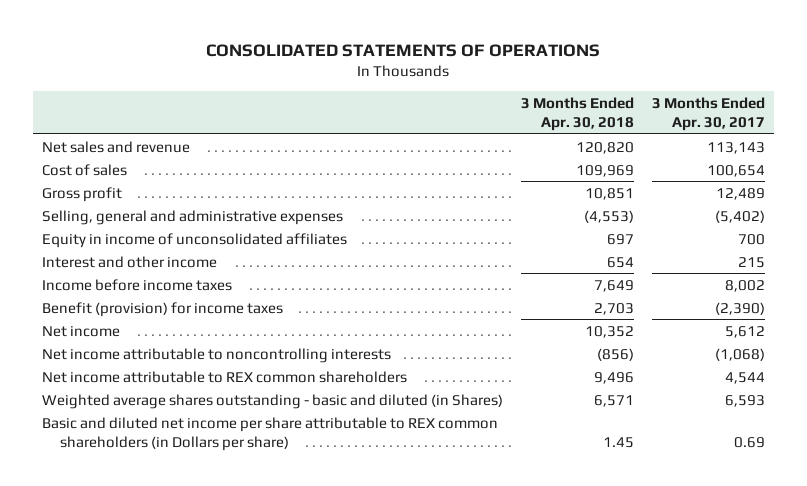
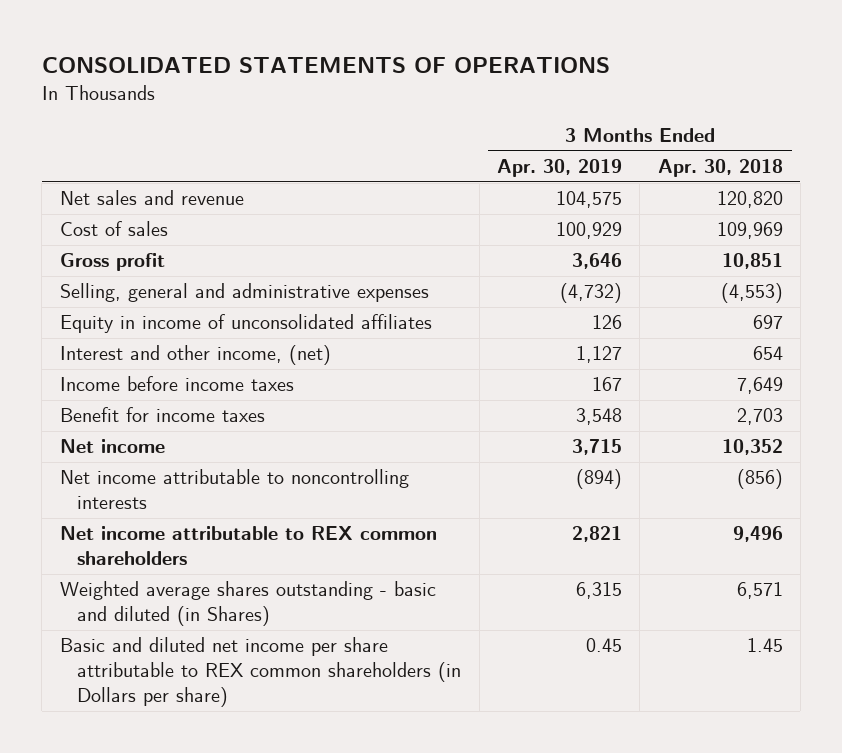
[651,96,765,131] 3 Months Ended Apr. 30, 2017 -> none
none -> [497,159,623,178] Apr. 30, 2019
[41,255,217,268] Interest and other income -> [59,345,331,366] Interest and other income, (net)
[41,301,283,317] Benefit (provision) for income taxes -> [59,407,265,423] Benefit for income taxes

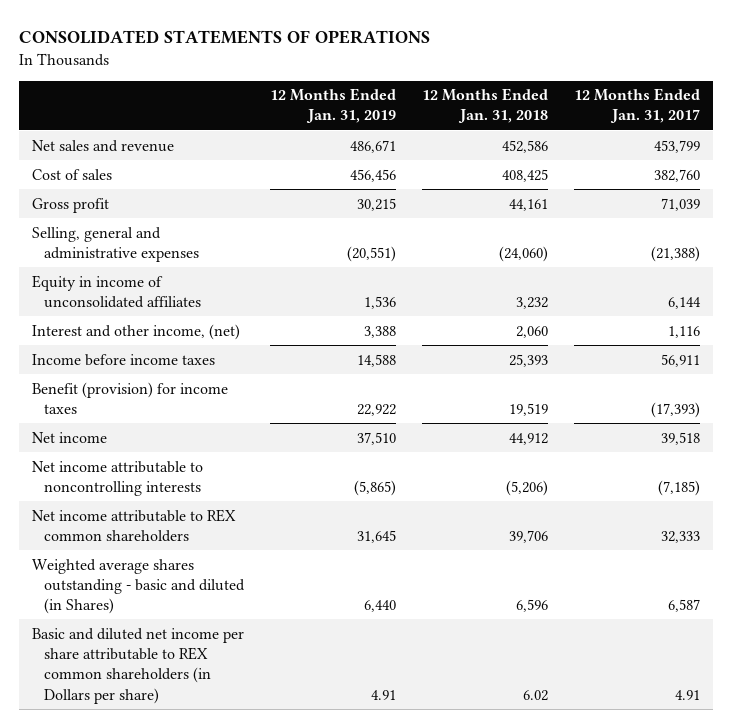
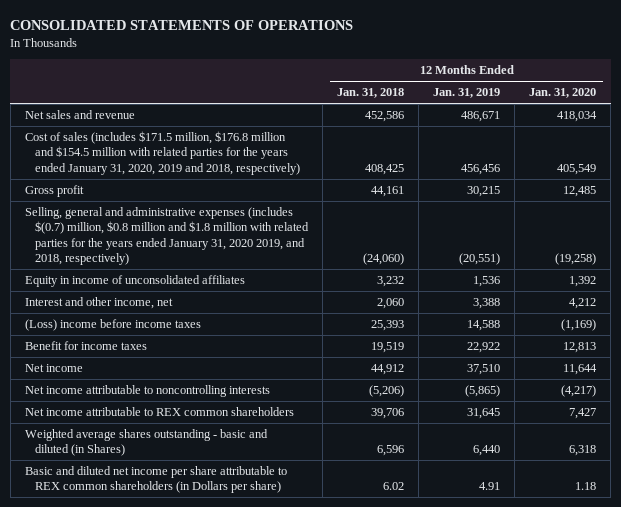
[573,88,700,124] 12 Months Ended Jan. 31, 2017 -> none
none -> [529,88,597,99] Jan. 31, 2020
[31,168,112,180] Cost of sales -> [25,131,300,175] Cost of sales (includes $171.5 million, $176.8 million and $154.5 million with related parties for the years ended January 31, 2020, 2019 and 2018, respectively)
[31,226,200,262] Selling, general and administrative expenses -> [25,207,309,265] Selling, general and administrative expenses (includes $(0.7) million, $0.8 million and $1.8 million with related parties for the years ended January 31, 2020 2019, and 2018, respectively)
[31,323,240,340] Interest and other income, (net) -> [25,297,174,310] Interest and other income, net
[31,353,215,366] Income before income taxes -> [25,319,202,332] (Loss) income before income taxes
[31,381,228,414] Benefit (provision) for income taxes -> [25,341,148,351] Benefit for income taxes

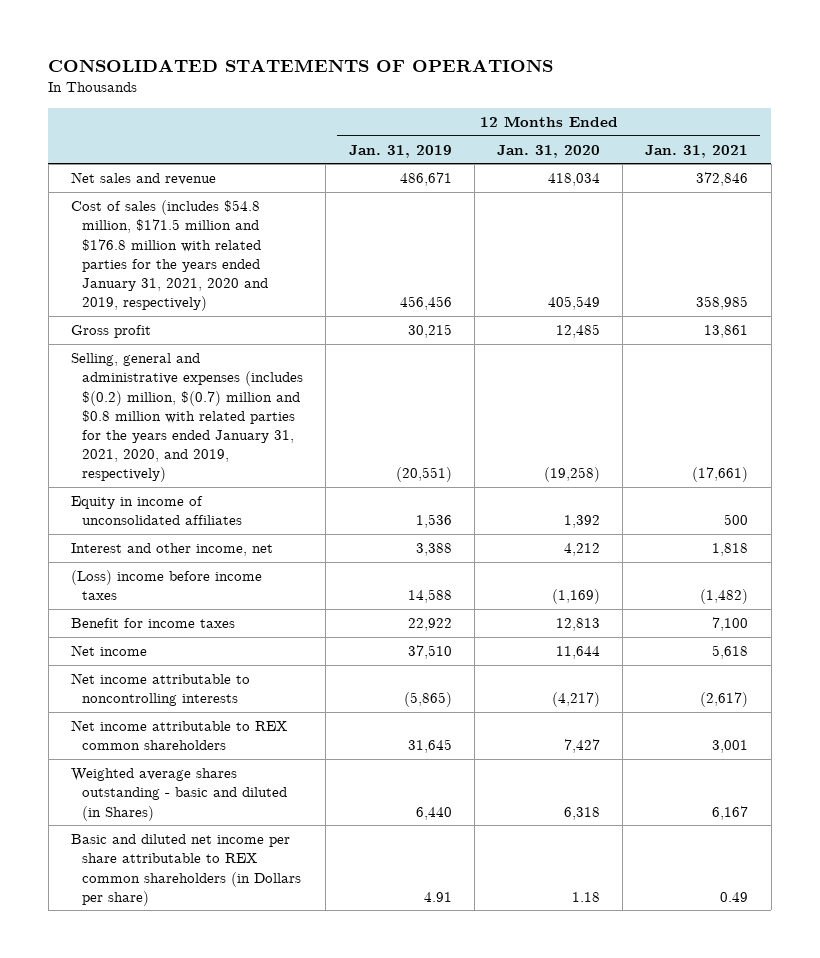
[336,88,404,99] Jan. 31, 2018 -> none
none -> [645,144,749,158] Jan. 31, 2021
[25,131,300,175] Cost of sales (includes $171.5 million, $176.8 million and $154.5 million with related parties for the years ended January 31, 2020, 2019 and 2018, respectively) -> [71,200,269,312] Cost of sales (includes $54.8 million, $171.5 million and $176.8 million with related parties for the years ended January 31, 2021, 2020 and 2019, respectively)
[25,207,309,265] Selling, general and administrative expenses (includes $(0.7) million, $0.8 million and $1.8 million with related parties for the years ended January 31, 2020 2019, and 2018, respectively) -> [71,353,304,483] Selling, general and administrative expenses (includes $(0.2) million, $(0.7) million and $0.8 million with related parties for the years ended January 31, 2021, 2020, and 2019, respectively)

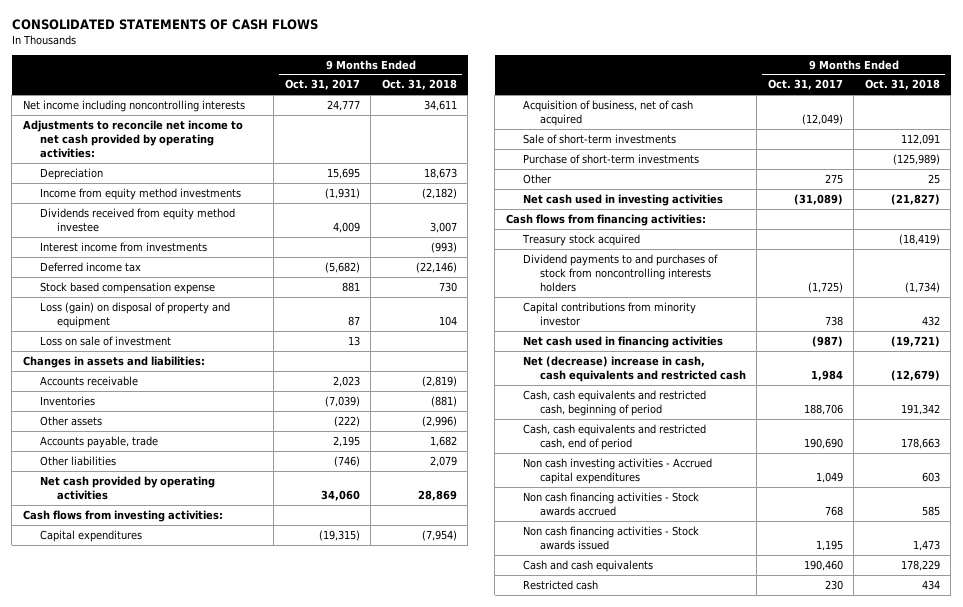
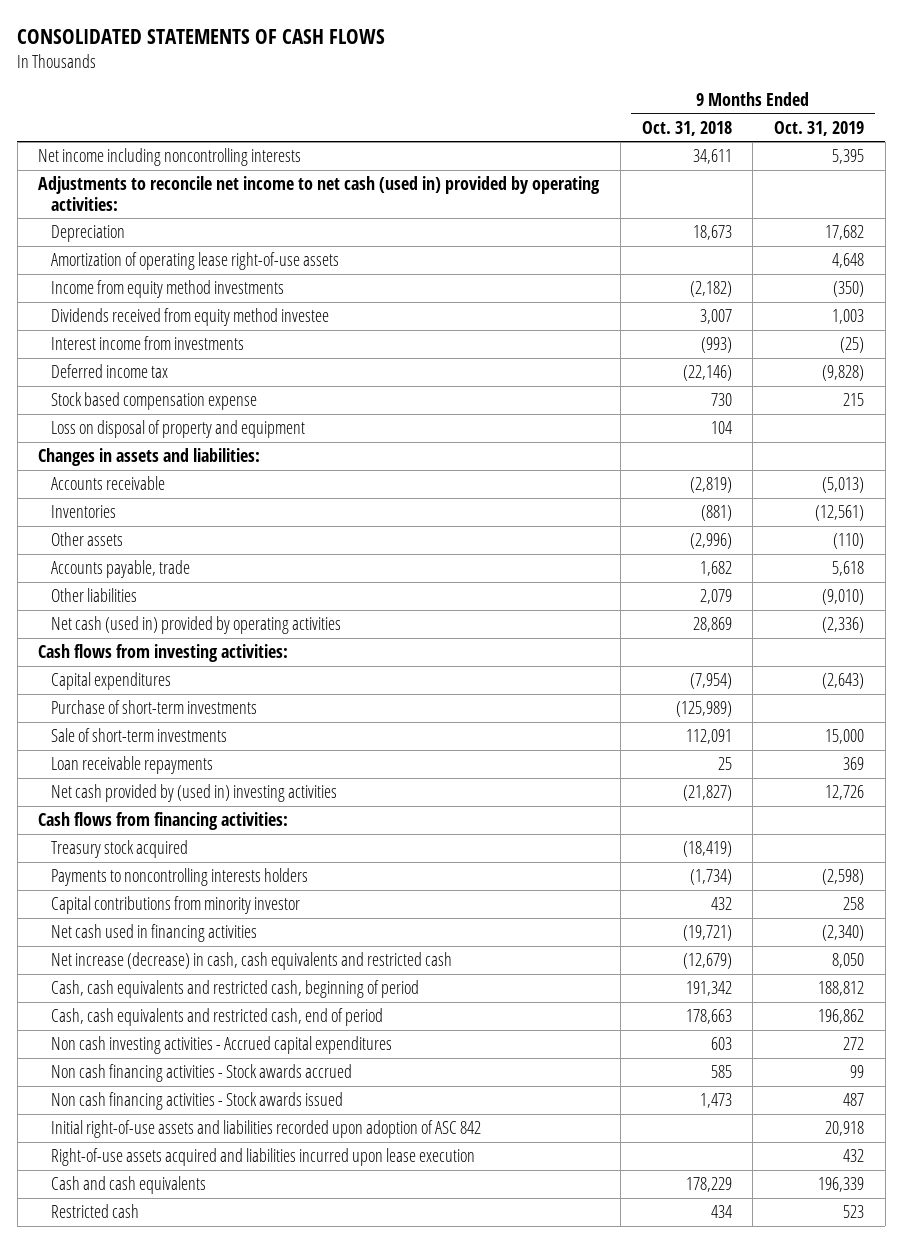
[284,79,360,91] Oct. 31, 2017 -> none
none -> [774,120,865,136] Oct. 31, 2019
[22,119,243,159] Adjustments to reconcile net income to net cash provided by operating activities: -> [38,176,601,211] Adjustments to reconcile net income to net cash (used in) provided by operating activities:
none -> [51,252,340,271] Amortization of operating lease right-of-use assets
[39,335,171,346] Loss on sale of investment -> none
[39,301,230,329] Loss (gain) on disposal of property and equipment -> [51,420,306,439] Loss on disposal of property and equipment
[39,475,215,501] Net cash provided by operating activities -> [51,616,342,635] Net cash (used in) provided by operating activities
[522,99,693,127] Acquisition of business, net of cash acquired -> none
[522,173,552,184] Other -> none
[522,133,676,144] Sale of short-term investments -> [51,728,228,743] Sale of short-term investments
none -> [51,756,214,775] Loan receivable repayments
[522,193,723,206] Net cash used in investing activities -> [51,784,338,803] Net cash provided by (used in) investing activities
[522,253,718,293] Dividend payments to and purchases of stock from noncontrolling interests holders -> [51,868,309,887] Payments to noncontrolling interests holders
[522,355,746,383] Net (decrease) increase in cash, cash equivalents and restricted cash -> [51,952,453,971] Net increase (decrease) in cash, cash equivalents and restricted cash
none -> [51,1120,482,1139] Initial right-of-use assets and liabilities recorded upon adoption of ASC 842
none -> [51,1148,476,1167] Right-of-use assets acquired and liabilities incurred upon lease execution

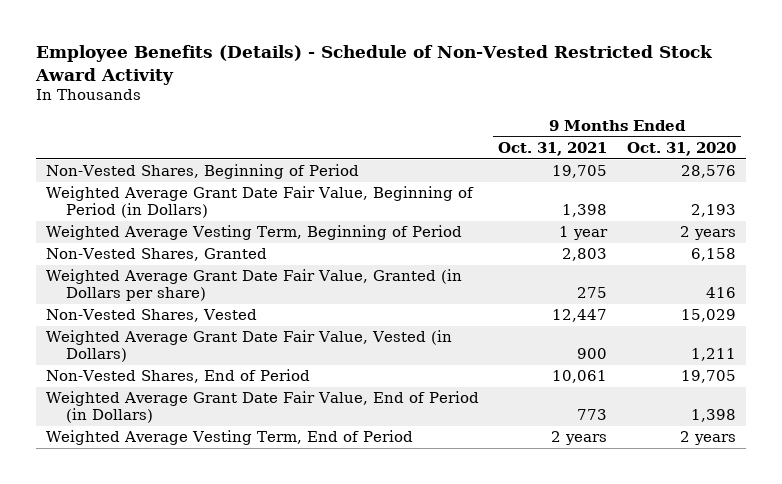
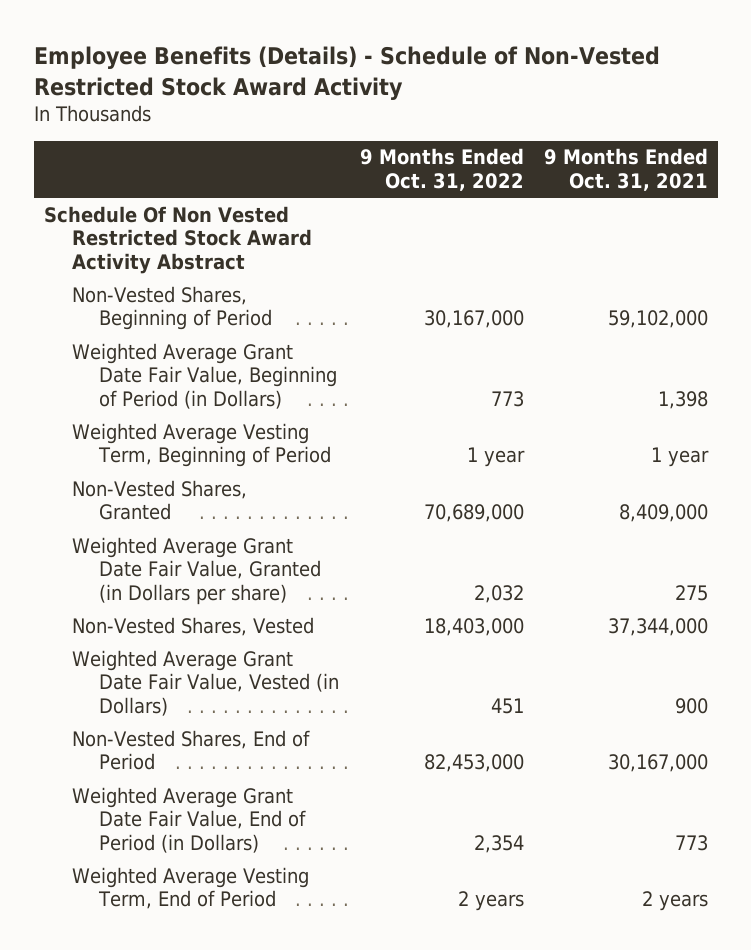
[626,142,736,157] Oct. 31, 2020 -> none
none -> [359,148,524,191] 9 Months Ended Oct. 31, 2022
none -> [43,205,312,274] Schedule Of Non Vested Restricted Stock Award Activity Abstract
[552,165,608,179] 19,705 -> [607,310,708,329] 59,102,000
[562,248,608,262] 2,803 -> [618,504,708,523] 8,409,000
[552,309,608,323] 12,447 -> [607,617,708,636] 37,344,000
[552,370,608,384] 10,061 -> [607,754,708,773] 30,167,000

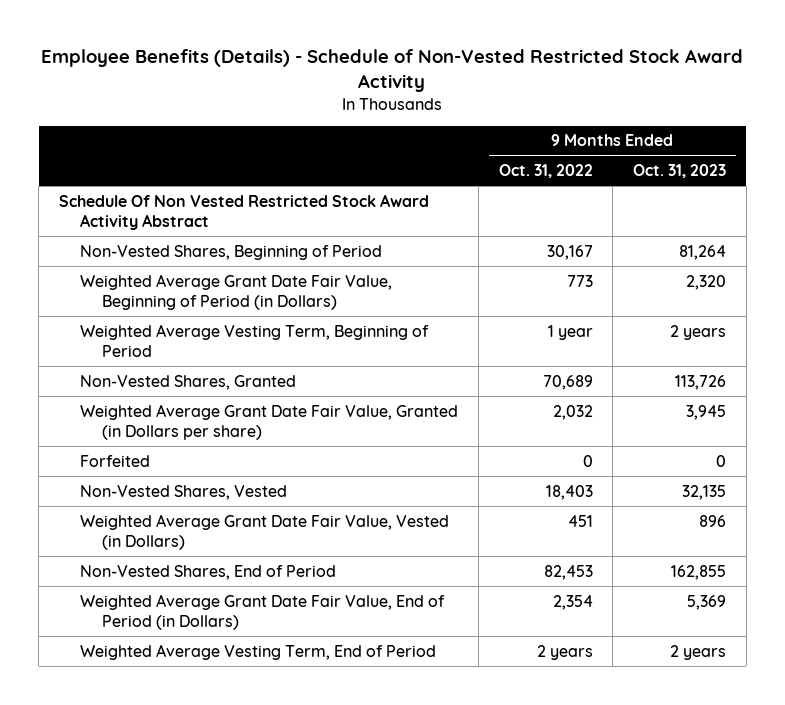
[543,148,708,191] 9 Months Ended Oct. 31, 2021 -> none
none -> [633,164,727,179] Oct. 31, 2023
[423,310,524,329] 30,167,000 -> [546,244,593,260] 30,167
[423,504,524,523] 70,689,000 -> [542,374,593,390] 70,689
none -> [80,454,151,467] Forfeited
[423,617,524,636] 18,403,000 -> [545,484,593,500] 18,403
[423,754,524,773] 82,453,000 -> [543,564,593,580] 82,453

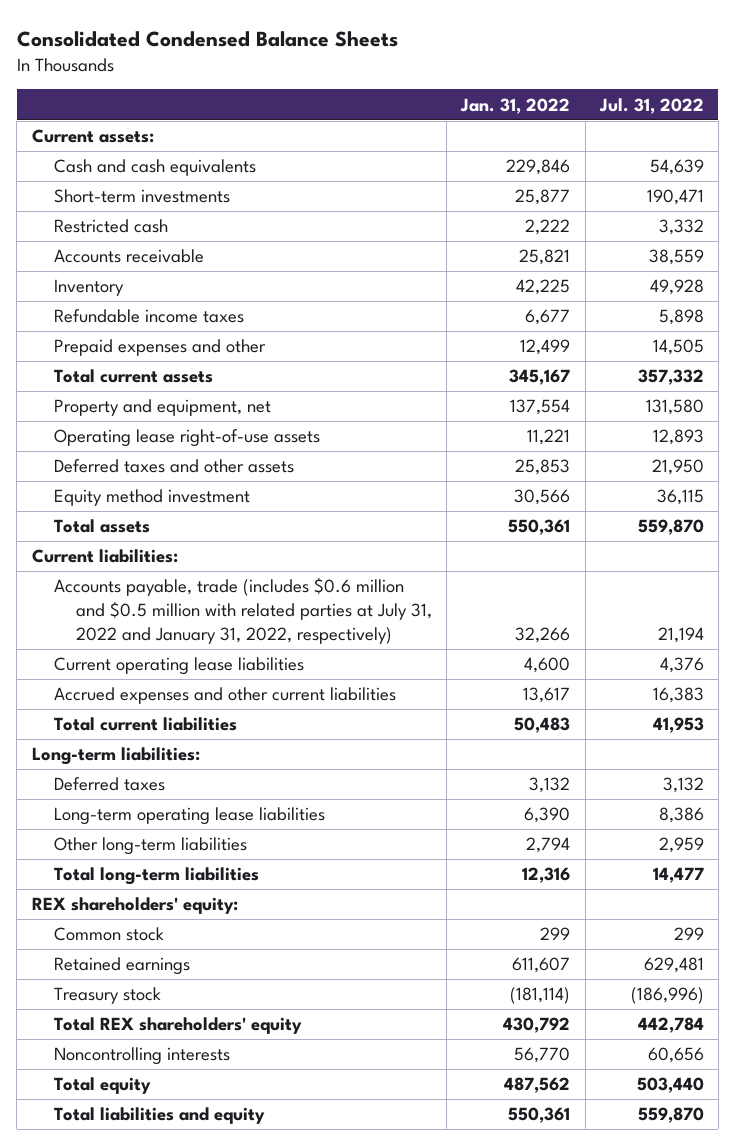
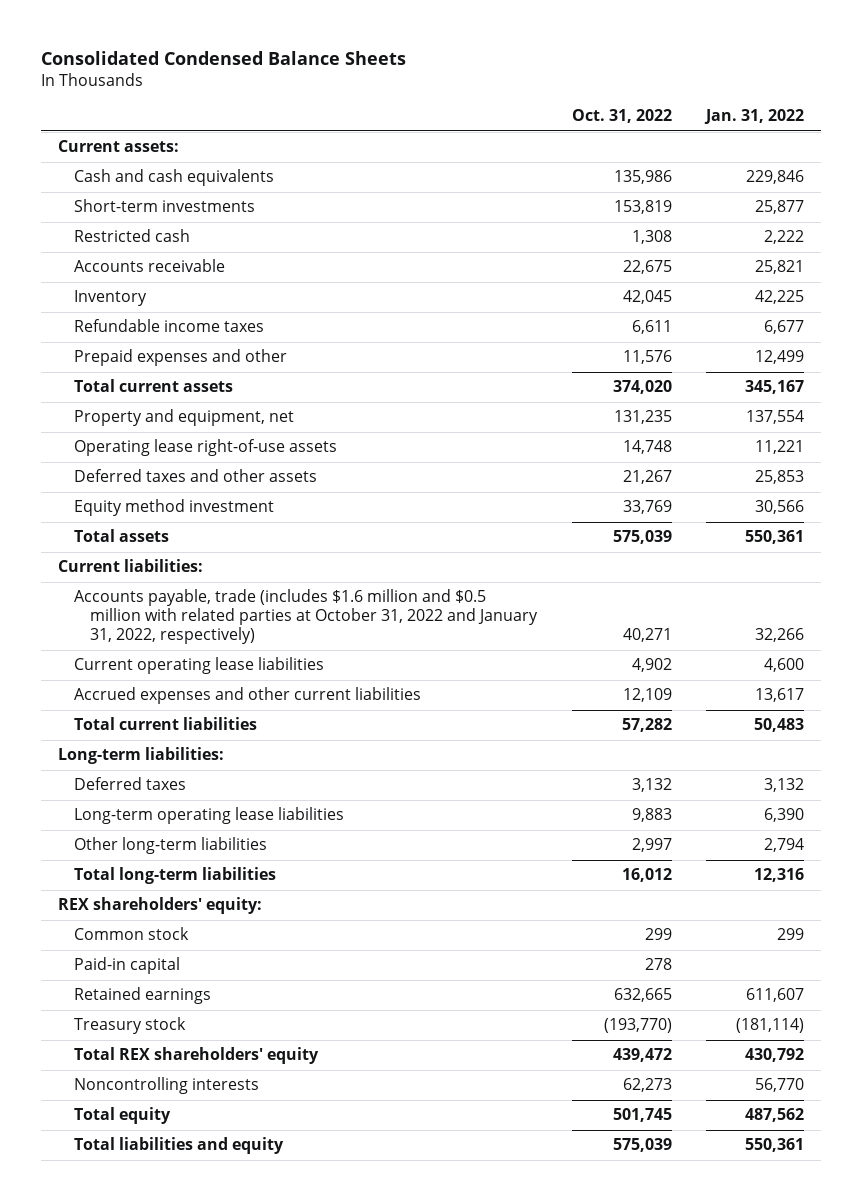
[598,97,704,114] Jul. 31, 2022 -> none
none -> [571,109,672,124] Oct. 31, 2022
[53,577,433,645] Accounts payable, trade (includes $0.6 million and $0.5 million with related parties at July 31, 2022 and January 31, 2022, respectively) -> [74,589,539,645] Accounts payable, trade (includes $1.6 million and $0.5 million with related parties at October 31, 2022 and January 31, 2022, respectively)
none -> [74,957,181,975] Paid-in capital

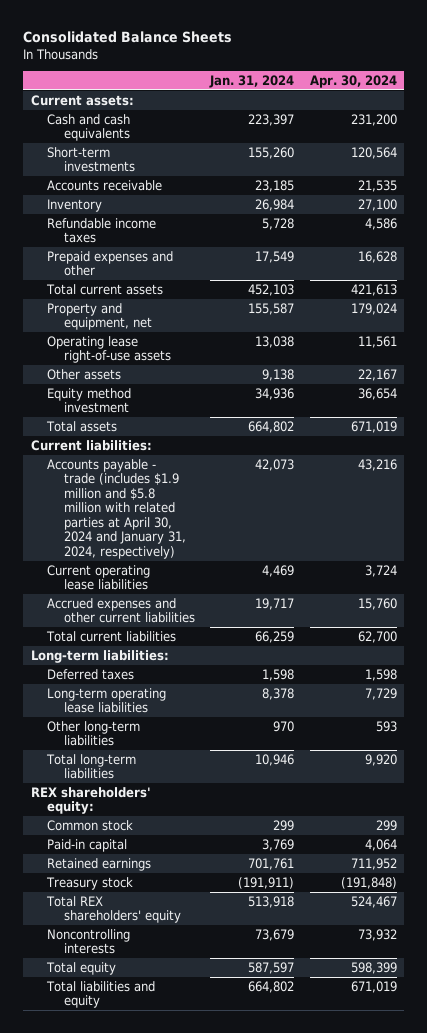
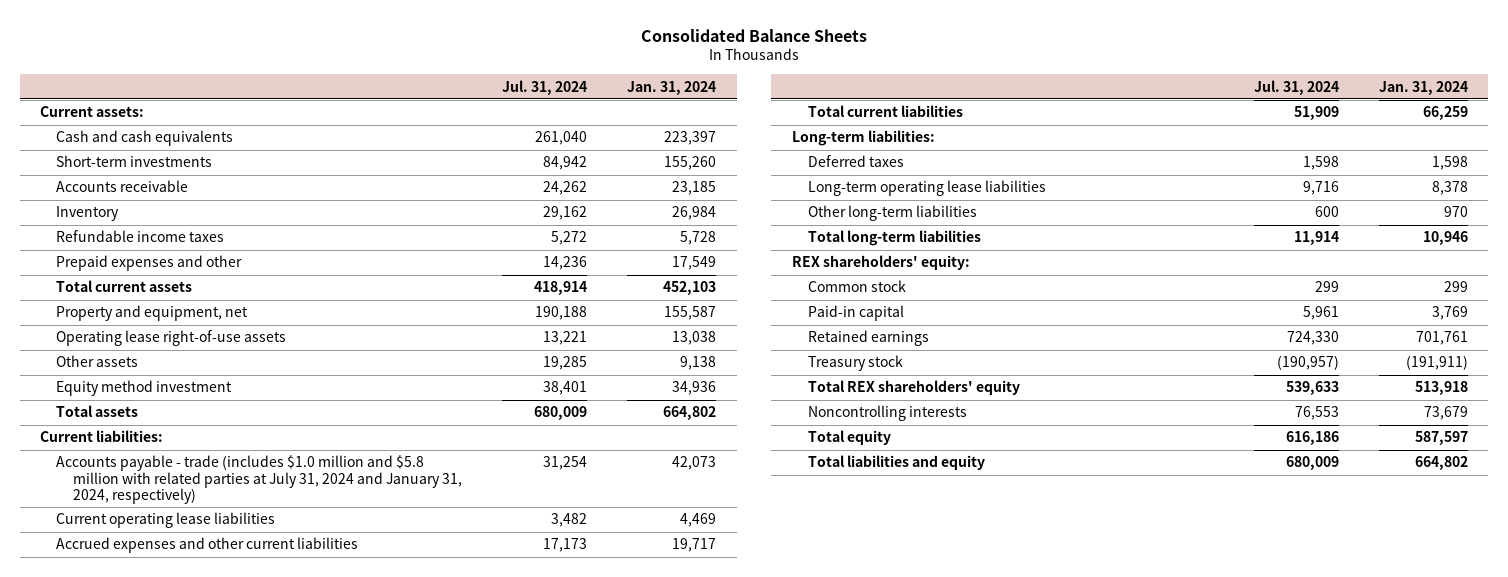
[309,74,397,88] Apr. 30, 2024 -> none
none -> [502,79,588,95] Jul. 31, 2024
[47,458,186,559] Accounts payable - trade (includes $1.9 million and $5.8 million with related parties at April 30, 2024 and January 31, 2024, respectively) -> [56,455,462,504] Accounts payable - trade (includes $1.0 million and $5.8 million with related parties at July 31, 2024 and January 31, 2024, respectively)

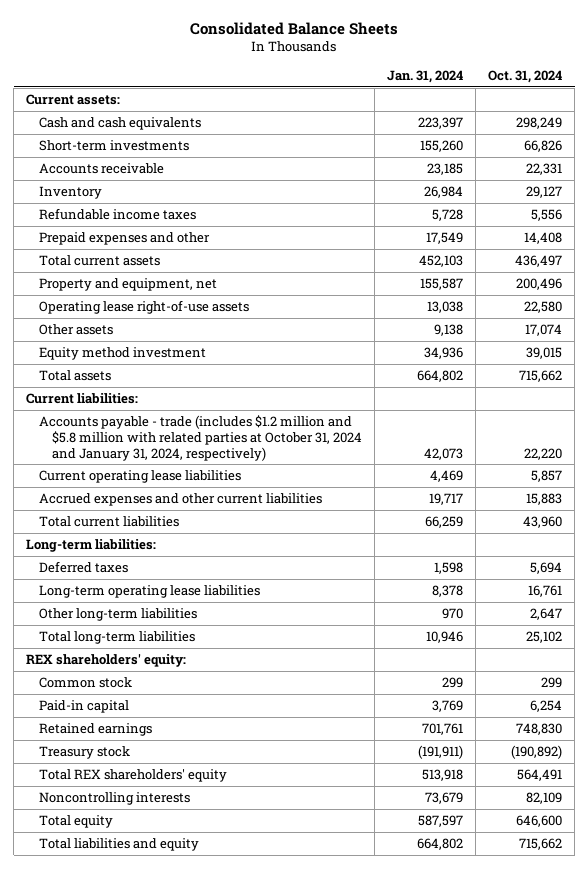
[502,79,588,95] Jul. 31, 2024 -> none
none -> [488,70,563,84] Oct. 31, 2024
[56,455,462,504] Accounts payable - trade (includes $1.0 million and $5.8 million with related parties at July 31, 2024 and January 31, 2024, respectively) -> [38,414,362,461] Accounts payable - trade (includes $1.2 million and $5.8 million with related parties at October 31, 2024 and January 31, 2024, respectively)

